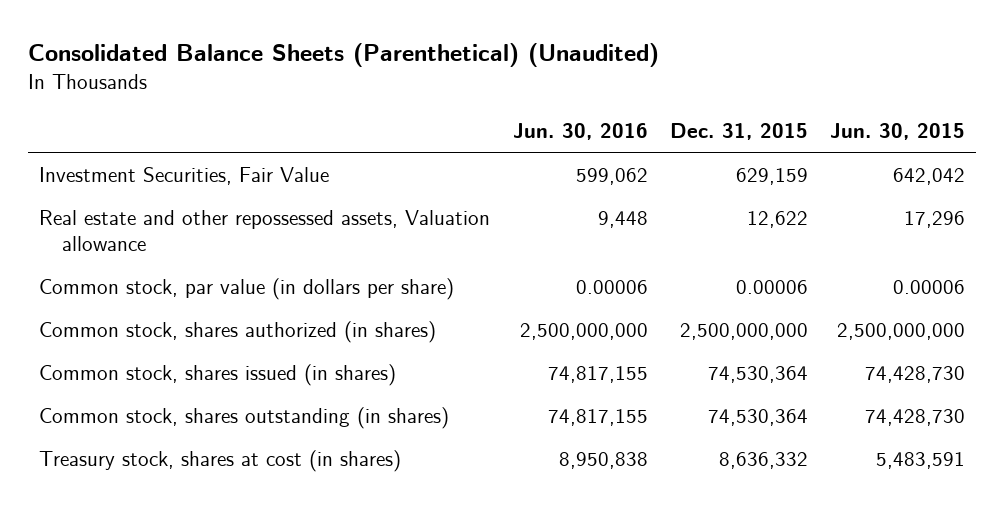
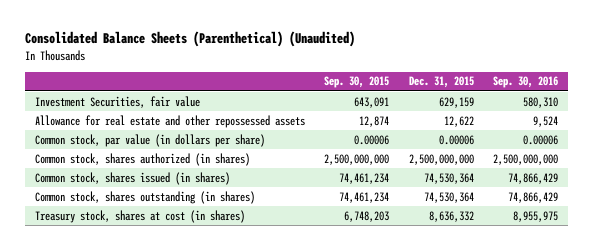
[512,123,648,141] Jun. 30, 2016 -> none
[829,123,965,141] Jun. 30, 2015 -> none
none -> [324,76,390,89] Sep. 30, 2015
none -> [493,76,559,89] Sep. 30, 2016
[39,166,330,185] Investment Securities, Fair Value -> [34,95,200,108] Investment Securities, fair value
[39,209,491,251] Real estate and other repossessed assets, Valuation allowance -> [34,114,305,128] Allowance for real estate and other repossessed assets

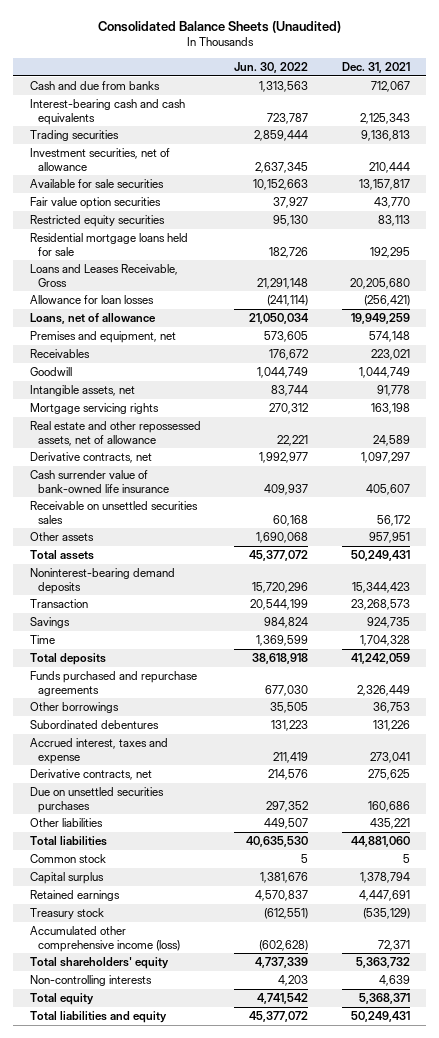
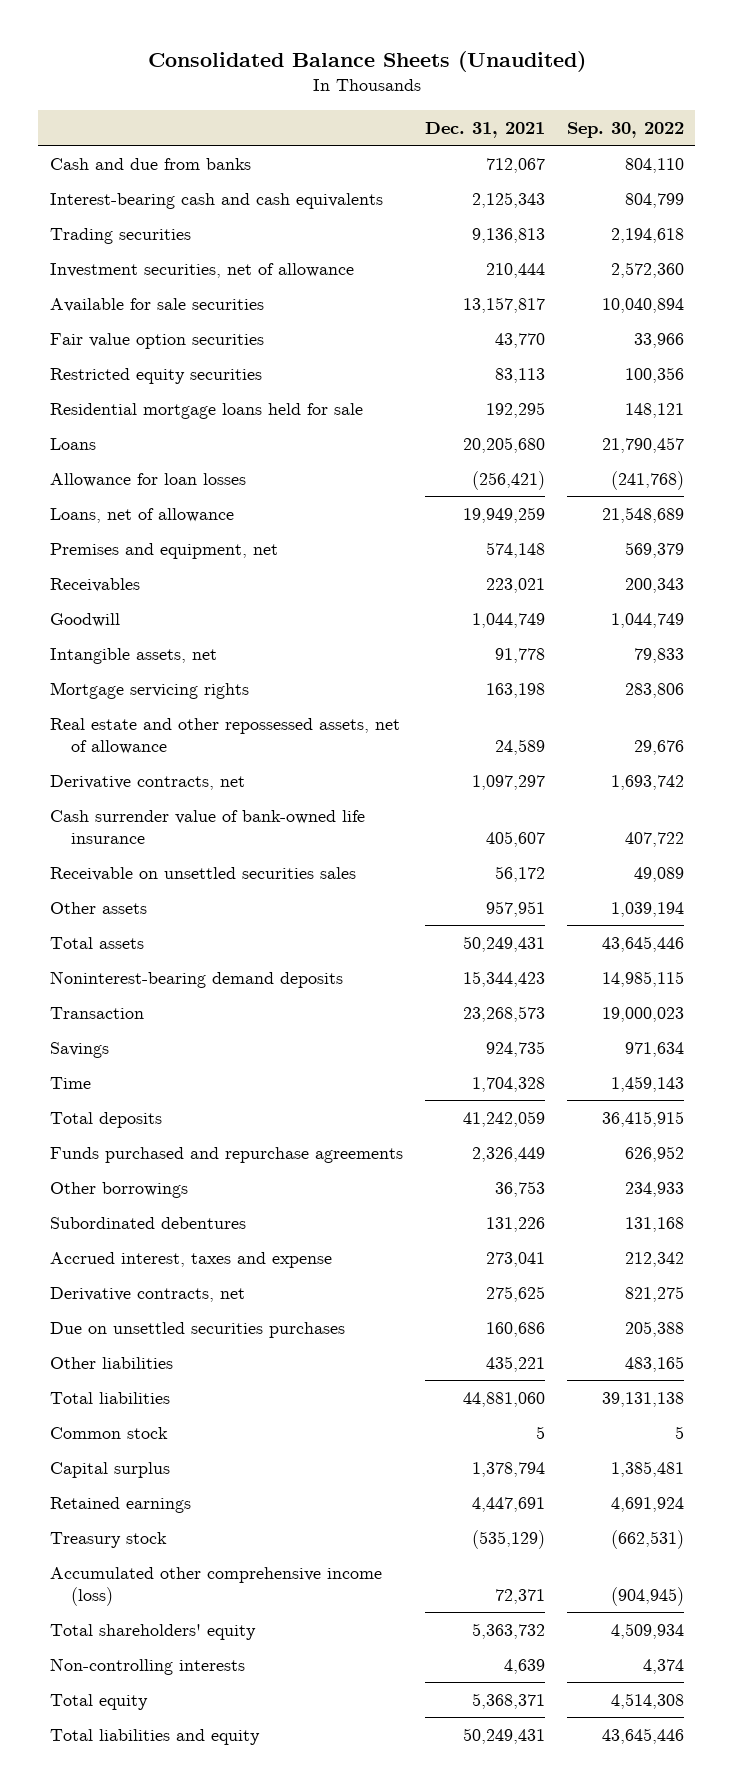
[234,61,309,73] Jun. 30, 2022 -> none
none -> [567,121,685,138] Sep. 30, 2022
[29,264,178,287] Loans and Leases Receivable, Gross -> [49,438,96,451] Loans

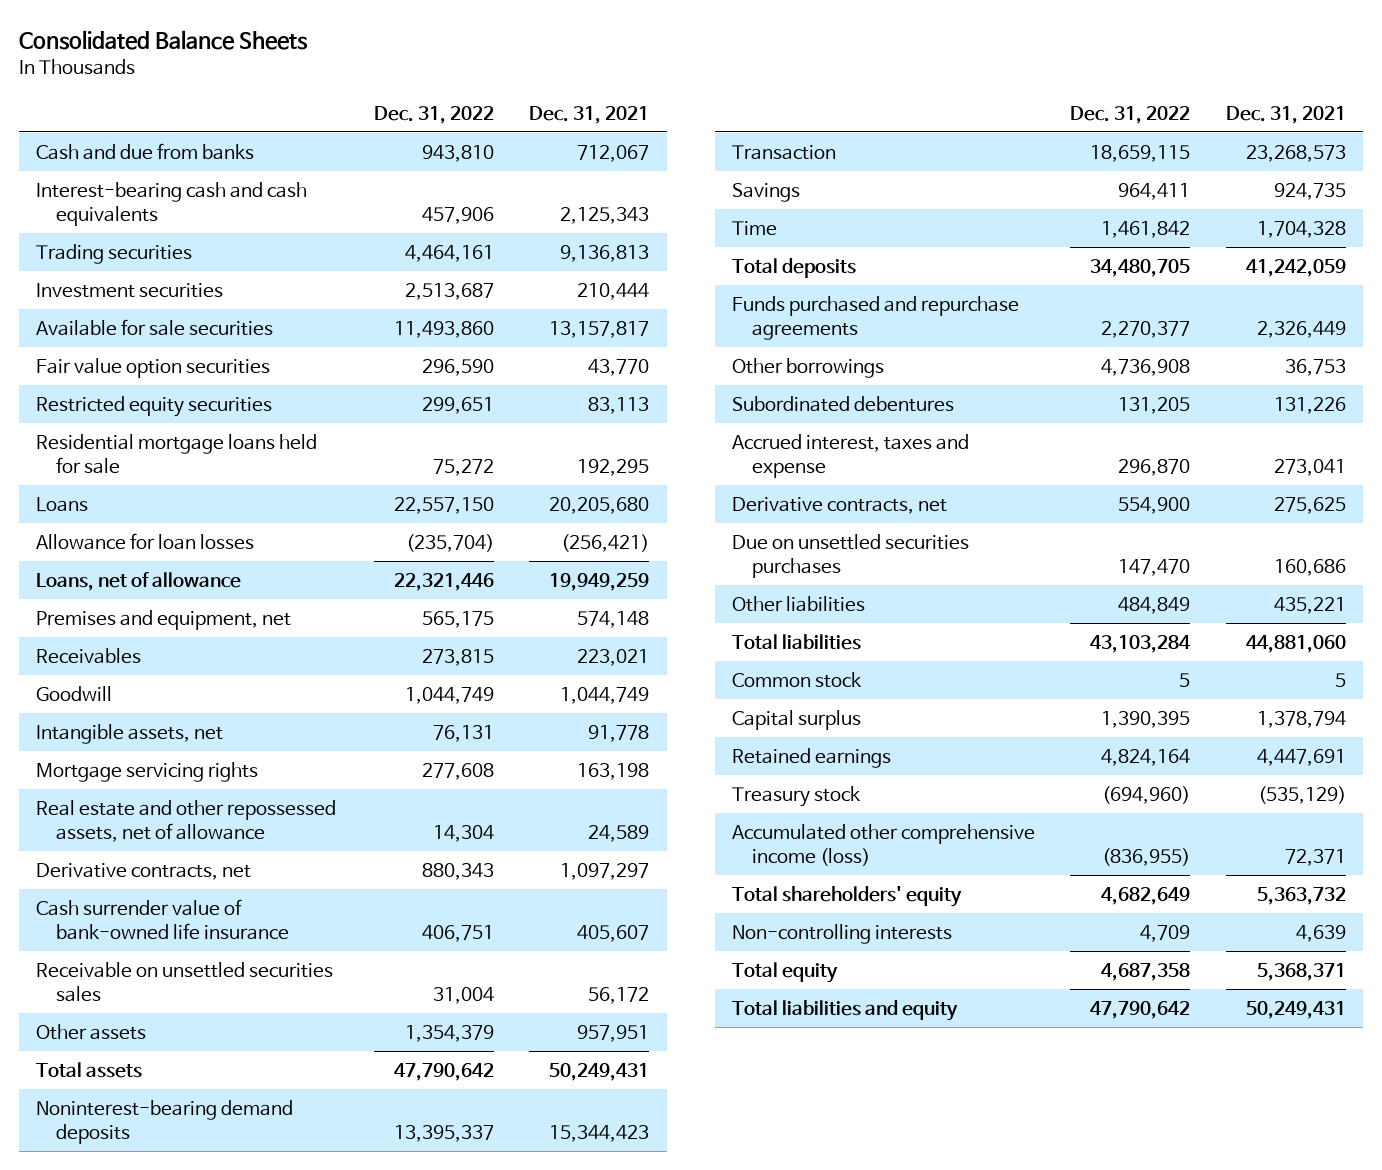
[147,50,586,72] Consolidated Balance Sheets (Unaudited) -> [18,30,308,51] Consolidated Balance Sheets
[567,121,685,138] Sep. 30, 2022 -> none
none -> [374,105,495,124] Dec. 31, 2022
[49,263,354,279] Investment securities, net of allowance -> [36,283,224,299] Investment securities

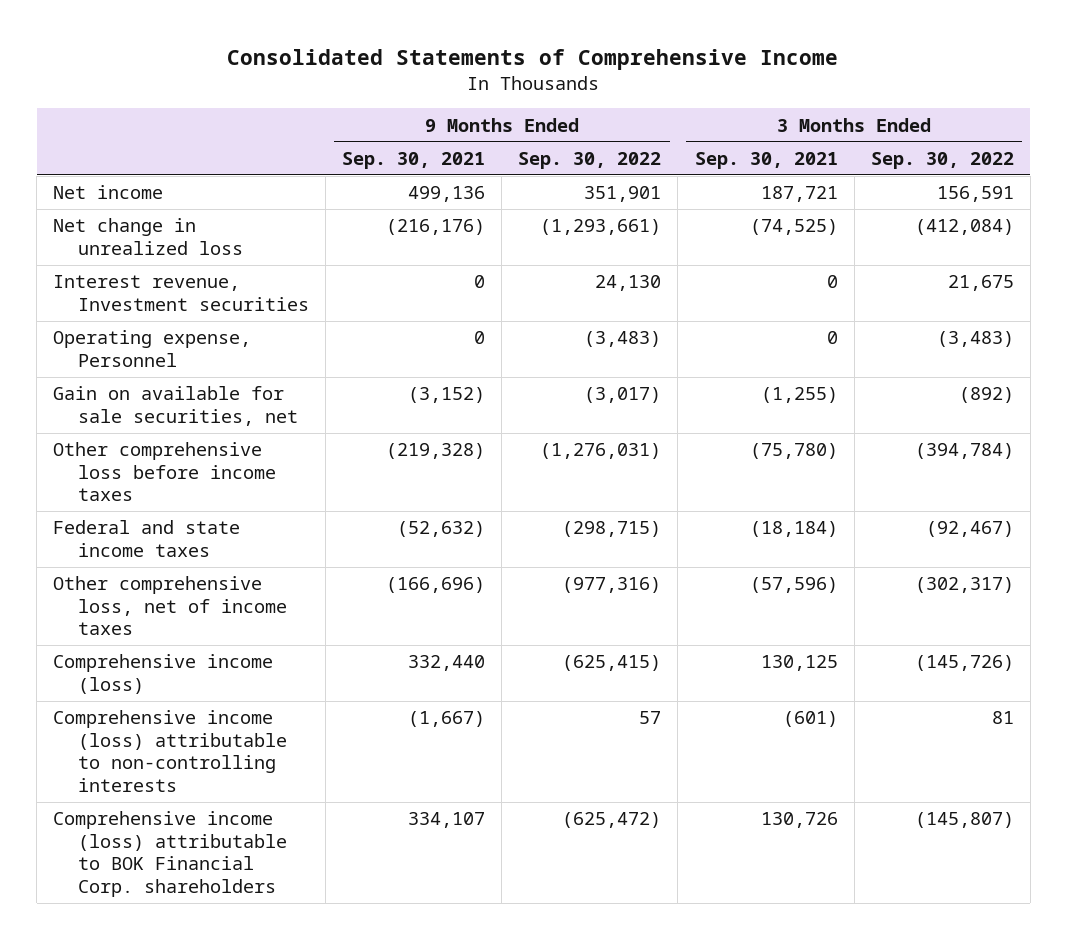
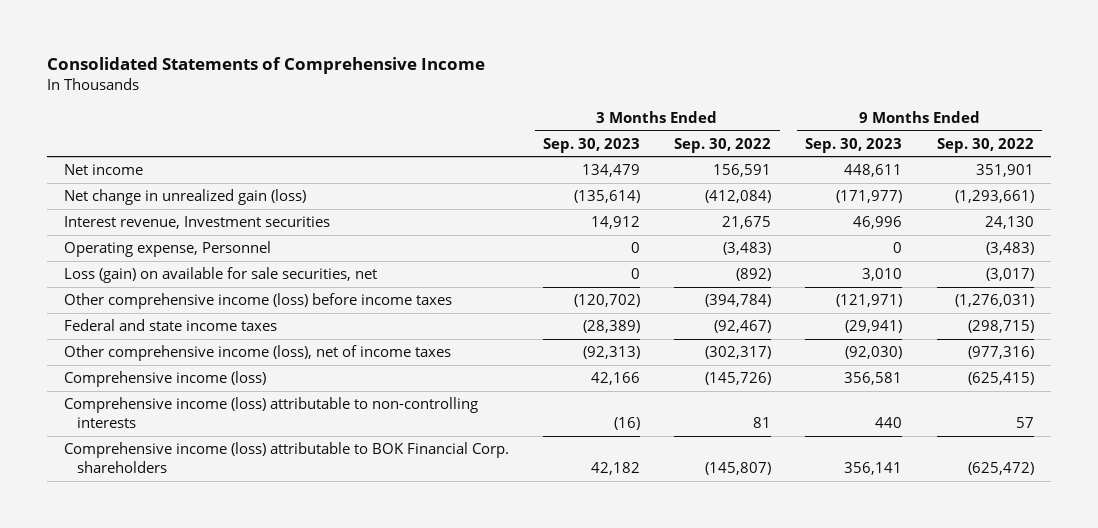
[342,151,486,169] Sep. 30, 2021 -> none
[694,151,838,169] Sep. 30, 2021 -> none
none -> [543,137,641,153] Sep. 30, 2023
none -> [805,137,903,153] Sep. 30, 2023
[53,218,244,255] Net change in unrealized loss -> [64,189,307,206] Net change in unrealized gain (loss)
[53,386,299,426] Gain on available for sale securities, net -> [64,267,378,284] Loss (gain) on available for sale securities, net
[53,442,277,502] Other comprehensive loss before income taxes -> [64,293,453,310] Other comprehensive income (loss) before income taxes
[53,576,288,636] Other comprehensive loss, net of income taxes -> [64,345,452,362] Other comprehensive income (loss), net of income taxes

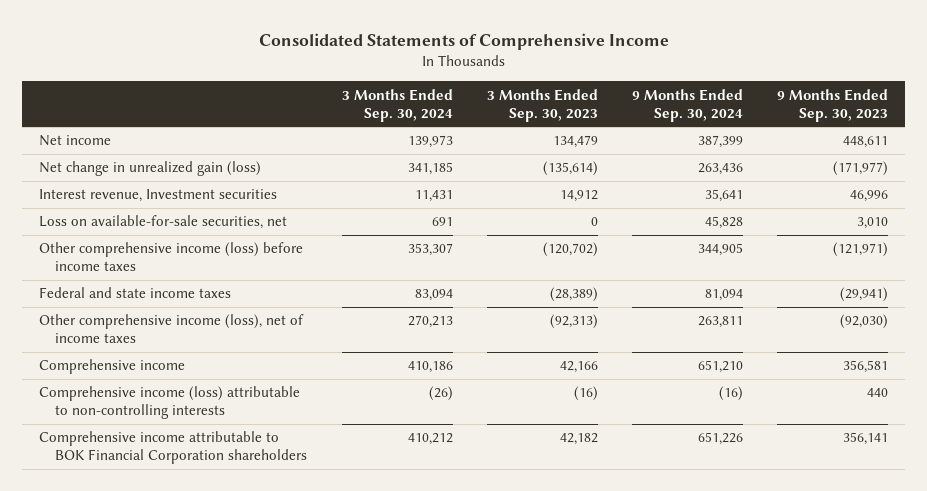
[674,137,772,153] Sep. 30, 2022 -> none
[936,137,1034,153] Sep. 30, 2022 -> none
none -> [341,88,453,122] 3 Months Ended Sep. 30, 2024
none -> [631,88,743,122] 9 Months Ended Sep. 30, 2024
[64,241,272,258] Operating expense, Personnel -> none
[64,267,378,284] Loss (gain) on available for sale securities, net -> [39,215,288,230] Loss on available-for-sale securities, net
[64,371,267,388] Comprehensive income (loss) -> [39,359,186,375] Comprehensive income
[64,442,510,474] Comprehensive income (loss) attributable to BOK Financial Corp. shareholders -> [39,431,308,465] Comprehensive income attributable to BOK Financial Corporation shareholders

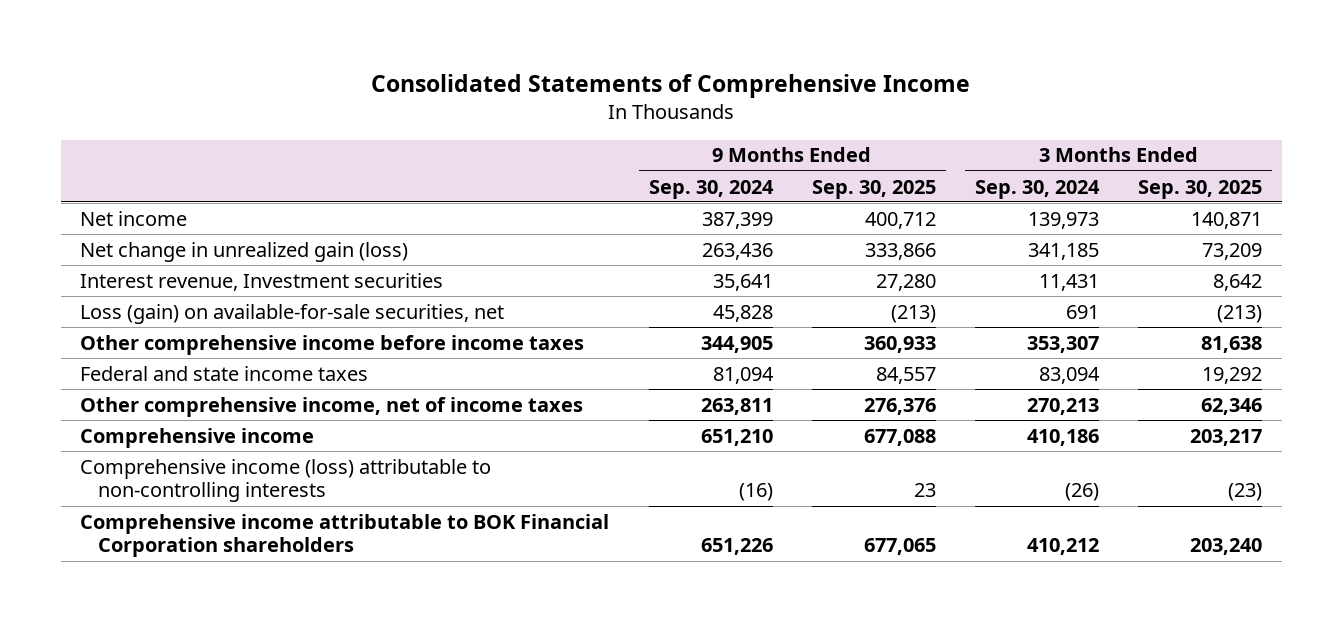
[486,88,598,122] 3 Months Ended Sep. 30, 2023 -> none
[776,88,888,122] 9 Months Ended Sep. 30, 2023 -> none
none -> [811,179,936,199] Sep. 30, 2025
none -> [1138,179,1263,199] Sep. 30, 2025
[39,215,288,230] Loss on available-for-sale securities, net -> [80,303,505,324] Loss (gain) on available-for-sale securities, net
[39,242,304,272] Other comprehensive income (loss) before income taxes -> [80,334,585,355] Other comprehensive income before income taxes
[39,314,305,344] Other comprehensive income (loss), net of income taxes -> [80,396,584,417] Other comprehensive income, net of income taxes

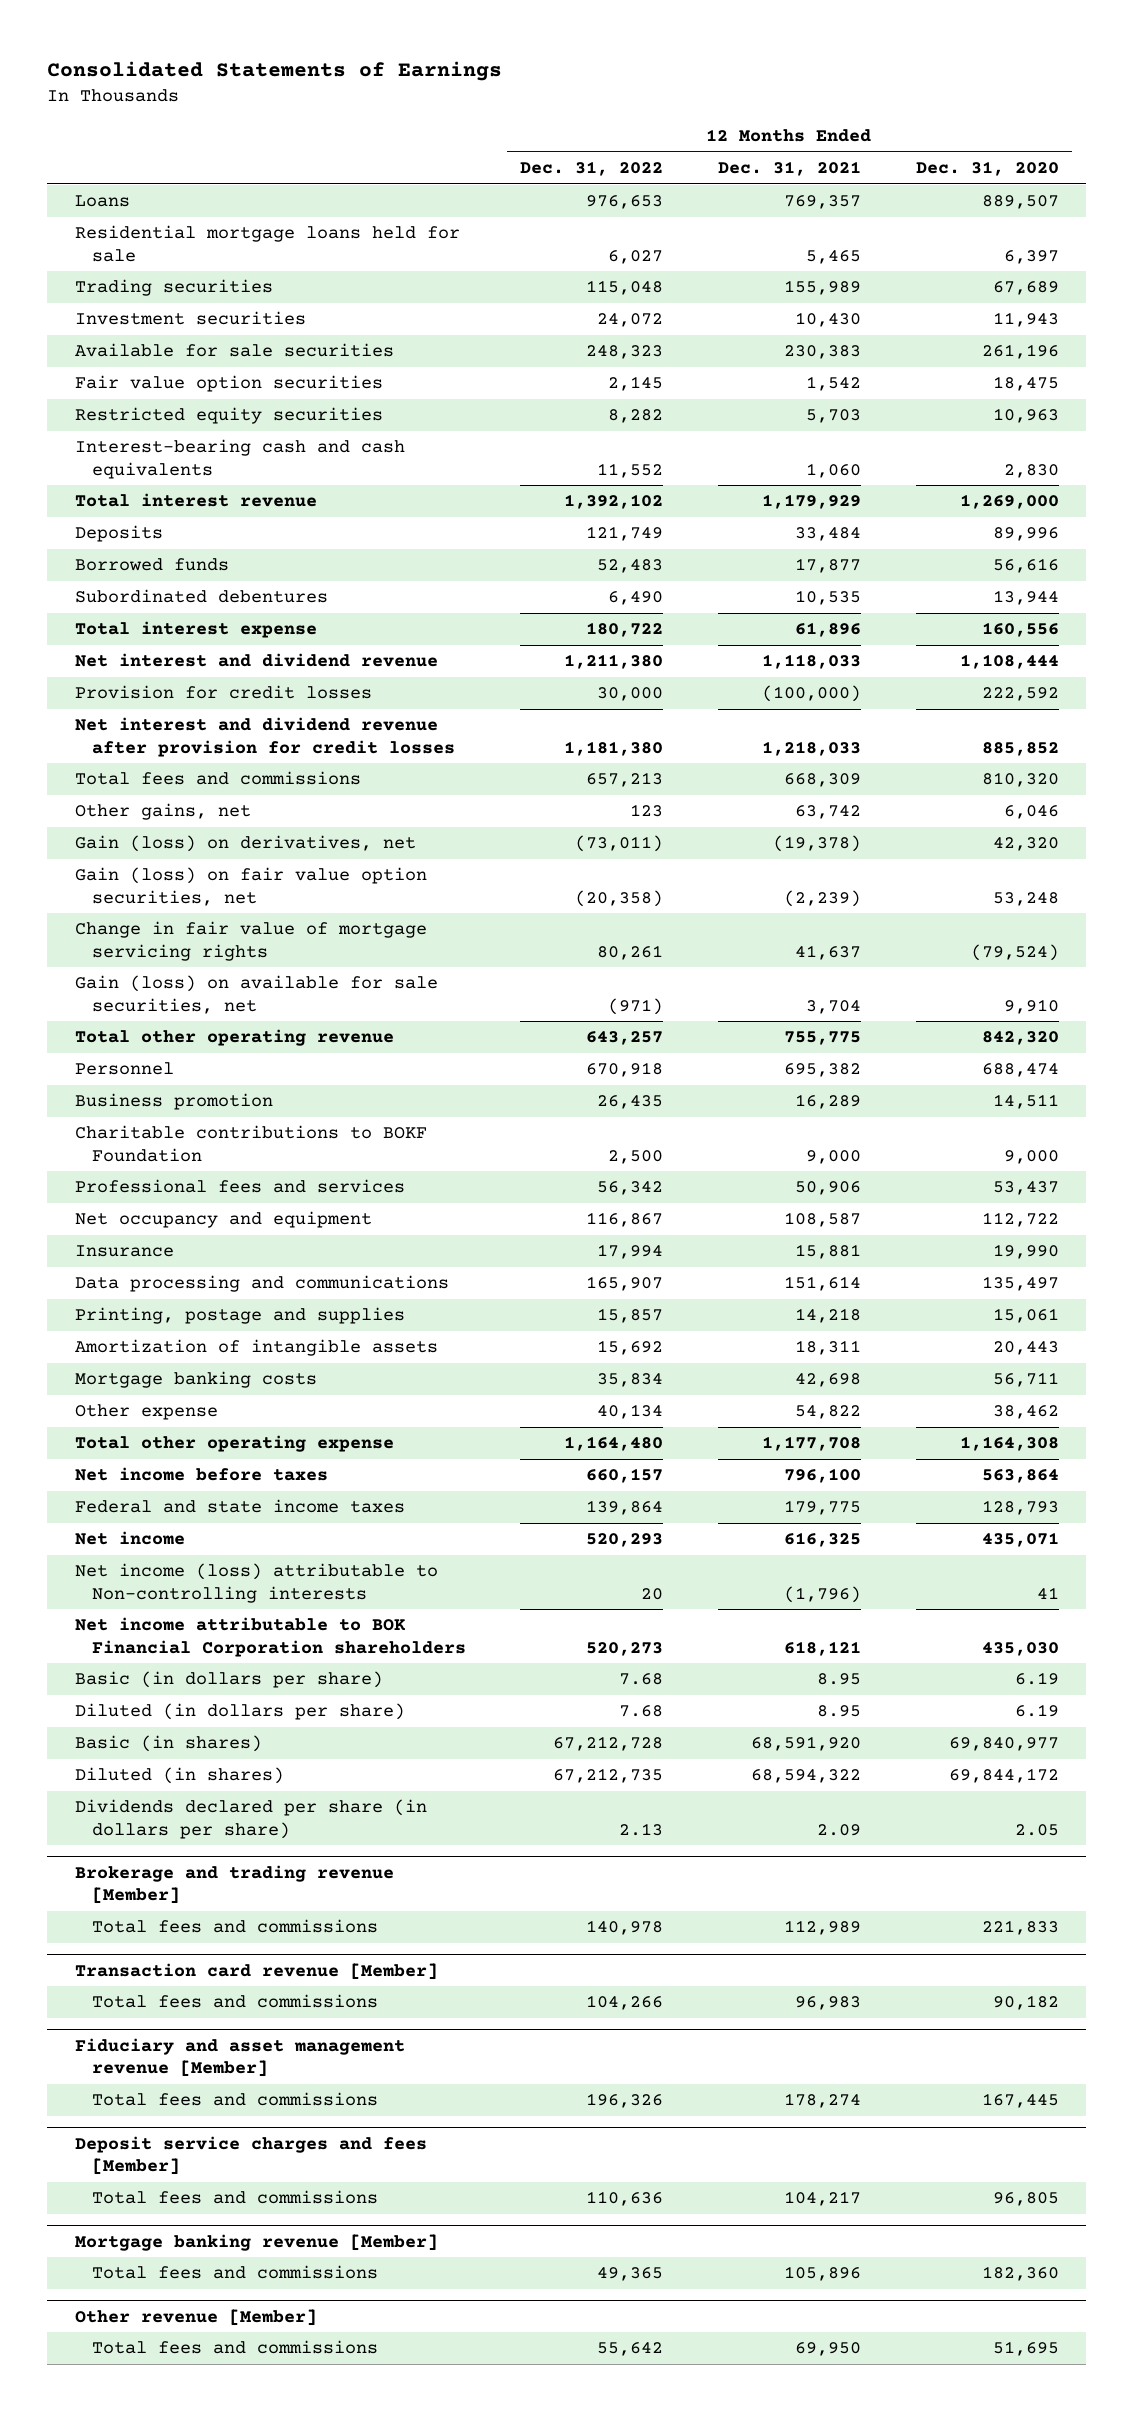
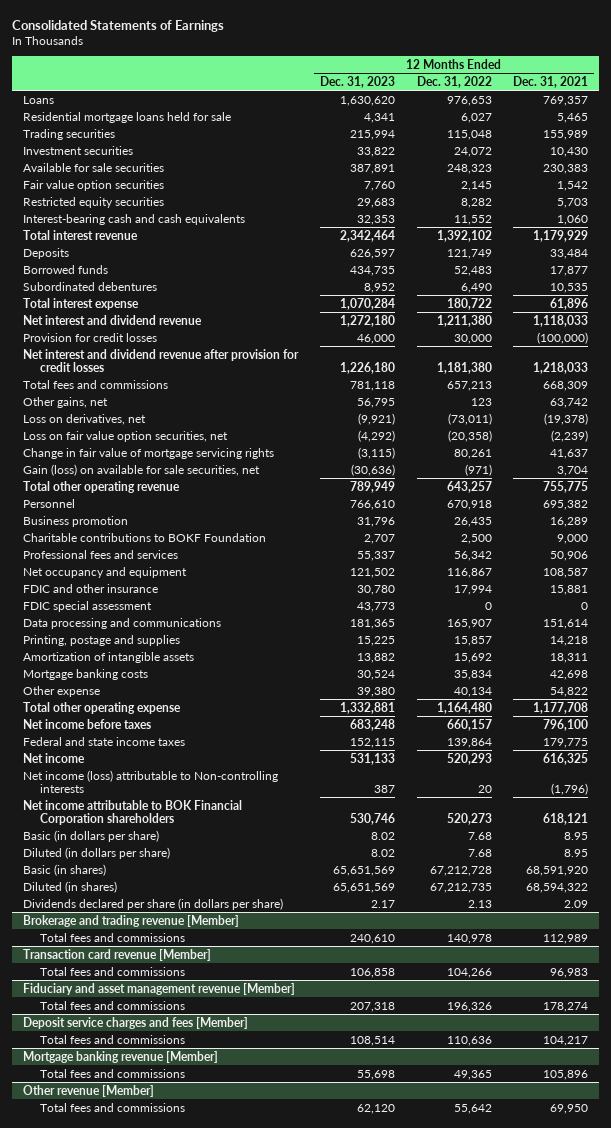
[915,161,1059,177] Dec. 31, 2020 -> none
none -> [319,75,395,88] Dec. 31, 2023
[74,835,416,853] Gain (loss) on derivatives, net -> [23,413,147,425] Loss on derivatives, net
[74,867,427,906] Gain (loss) on fair value option securities, net -> [23,430,229,442] Loss on fair value option securities, net
[74,1245,174,1258] Insurance -> [23,583,159,593] FDIC and other insurance
none -> [23,600,153,612] FDIC special assessment

